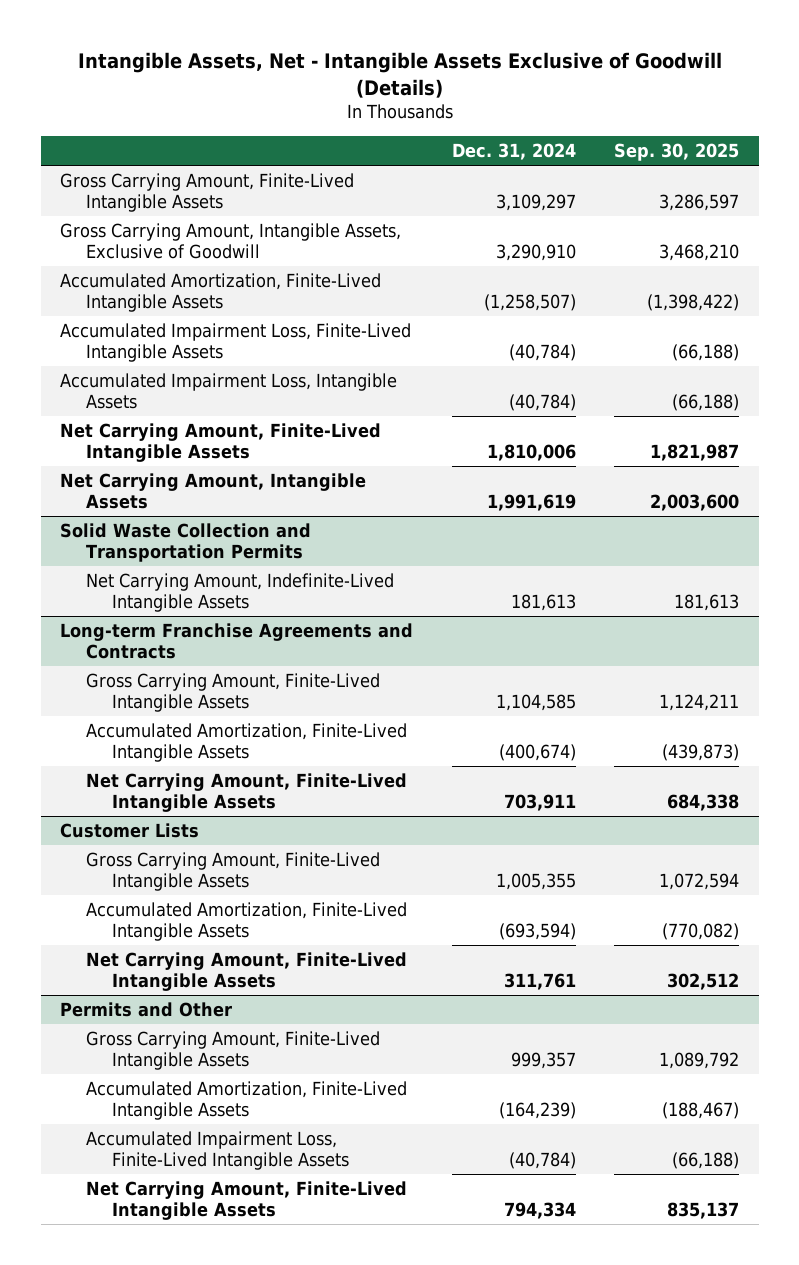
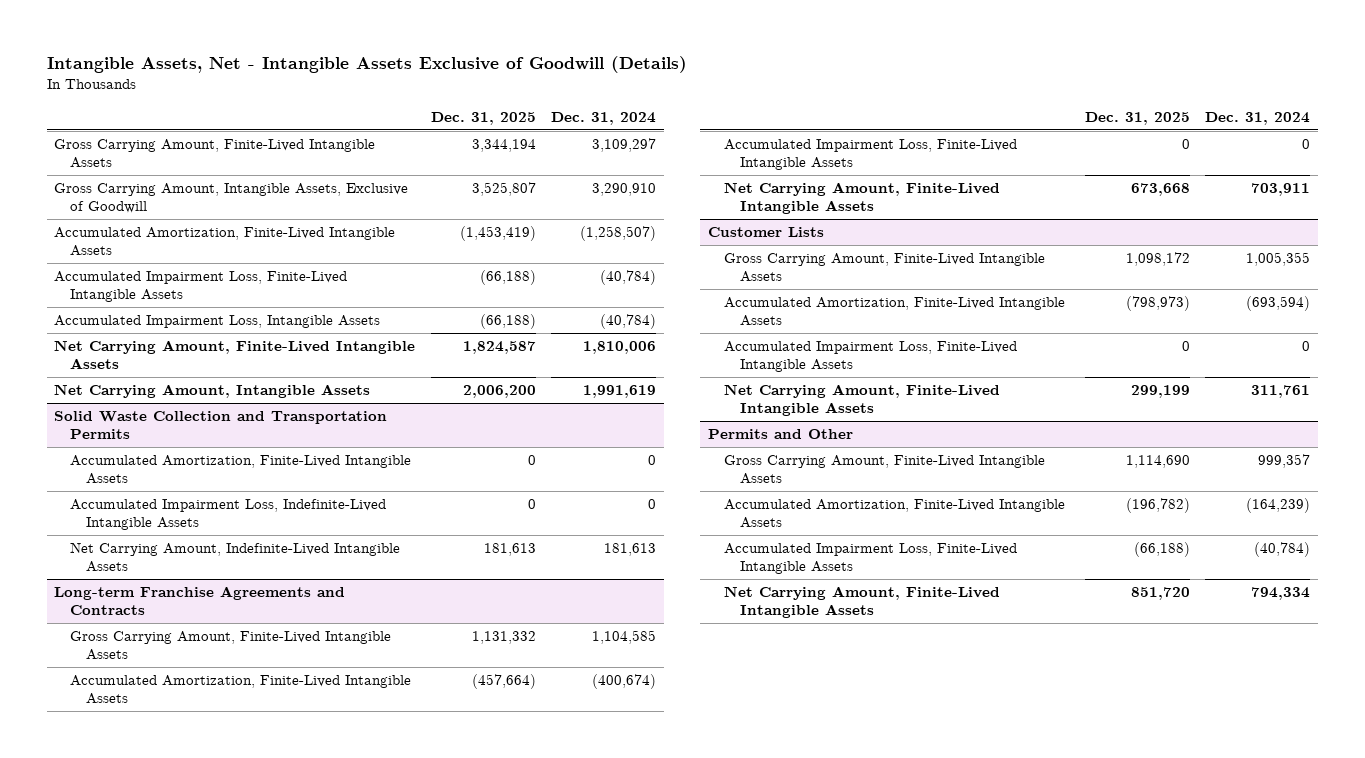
[614,142,740,161] Sep. 30, 2025 -> none
none -> [430,111,536,125] Dec. 31, 2025
none -> [70,455,412,484] Accumulated Amortization, Finite-Lived Intangible Assets
none -> [70,499,387,530] Accumulated Impairment Loss, Indefinite-Lived Intangible Assets
none -> [723,139,1017,170] Accumulated Impairment Loss, Finite-Lived Intangible Assets
none -> [723,341,1017,372] Accumulated Impairment Loss, Finite-Lived Intangible Assets

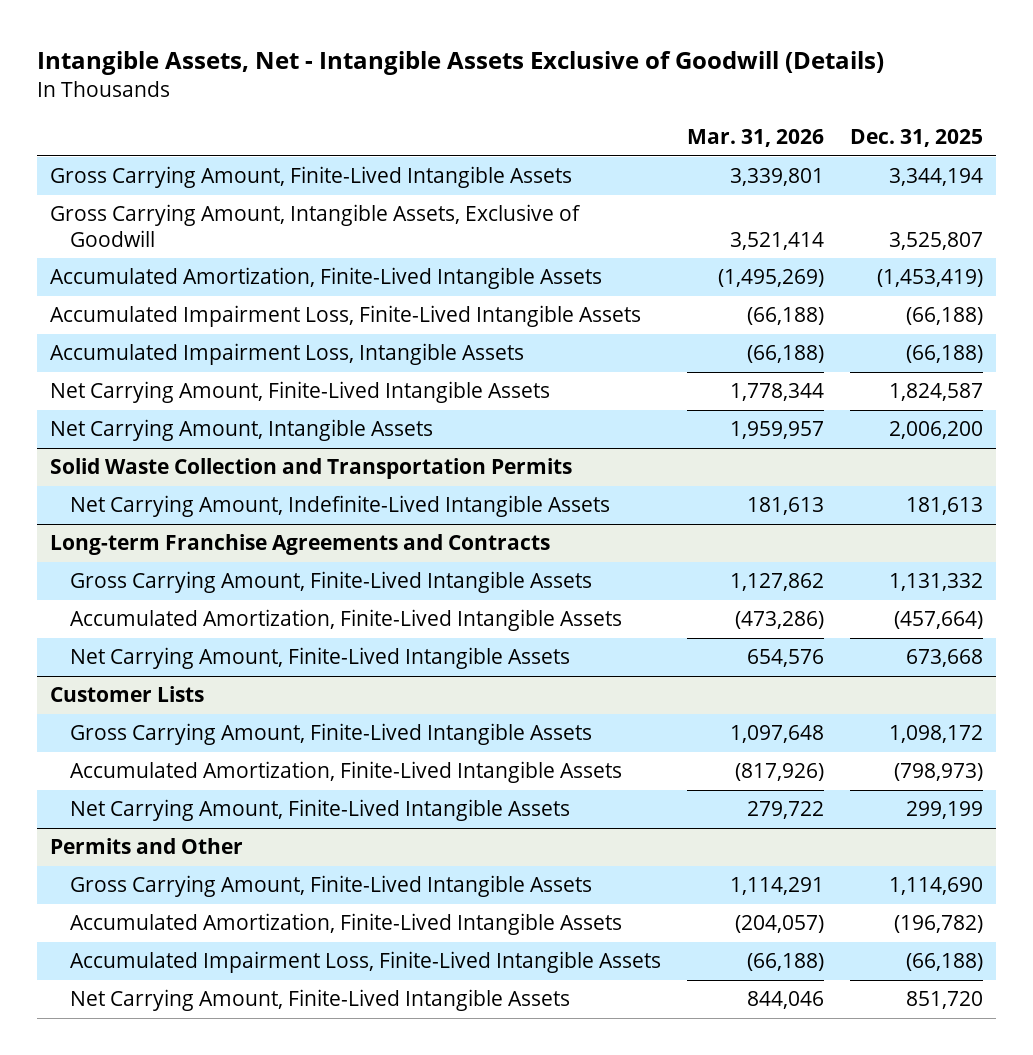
[551,111,657,125] Dec. 31, 2024 -> none
none -> [687,129,825,148] Mar. 31, 2026
[70,455,412,484] Accumulated Amortization, Finite-Lived Intangible Assets -> none
[70,499,387,530] Accumulated Impairment Loss, Indefinite-Lived Intangible Assets -> none
[723,139,1017,170] Accumulated Impairment Loss, Finite-Lived Intangible Assets -> none
[723,341,1017,372] Accumulated Impairment Loss, Finite-Lived Intangible Assets -> none

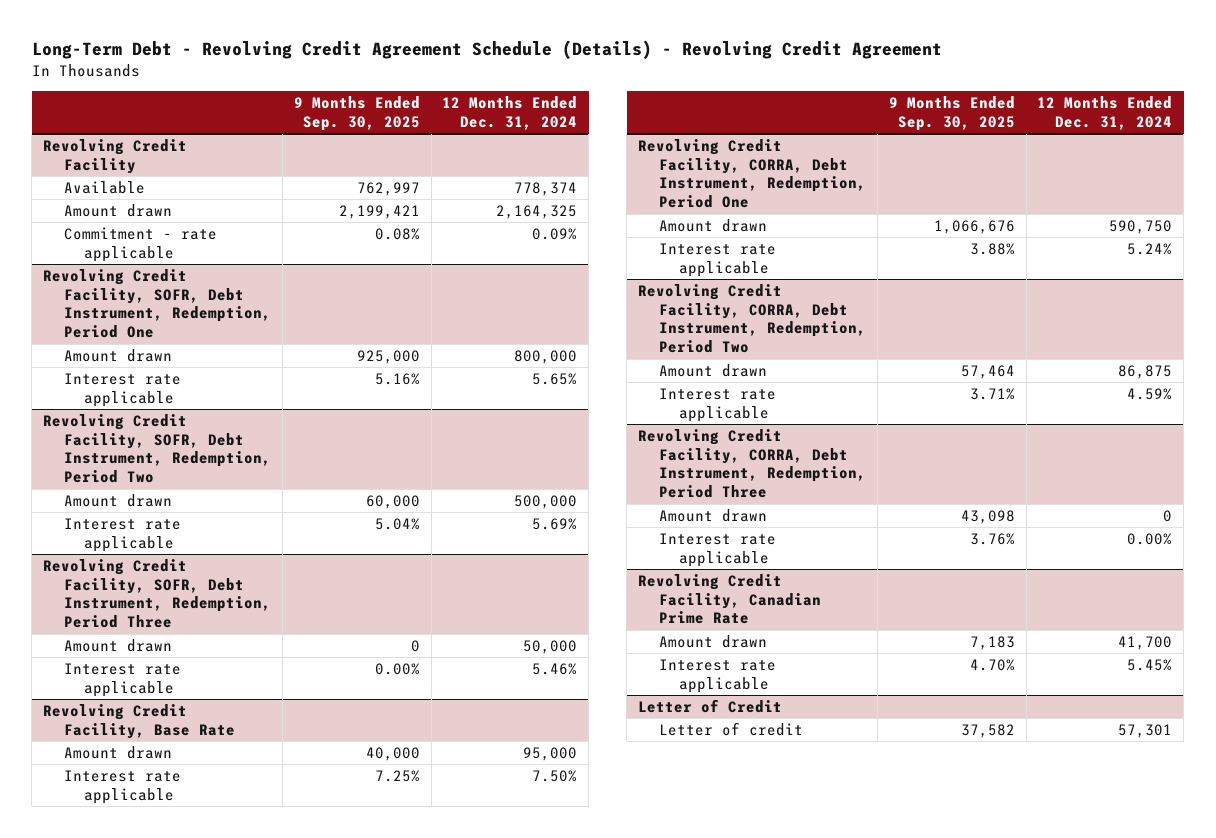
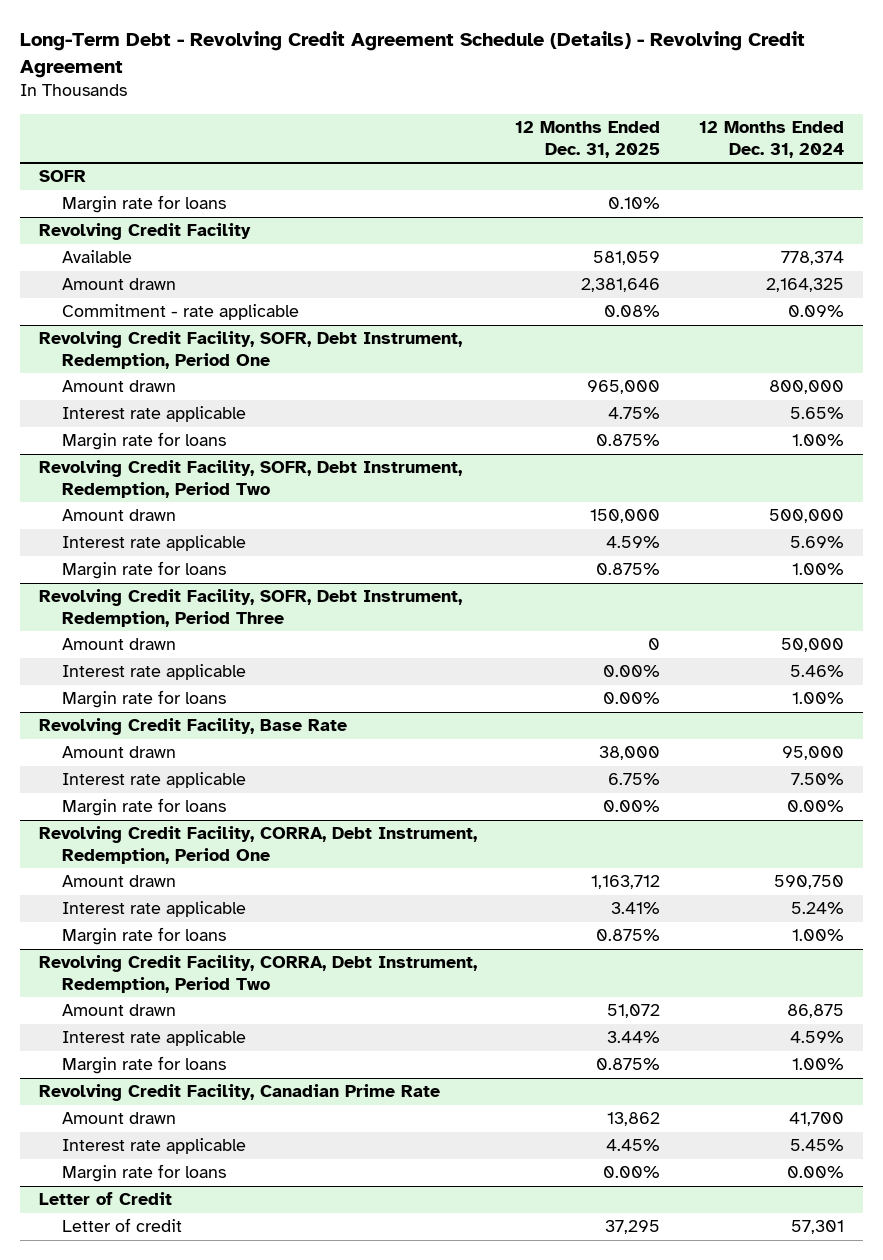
[293,96,420,131] 9 Months Ended Sep. 30, 2025 -> none
none -> [515,121,661,158] 12 Months Ended Dec. 31, 2025
none -> [38,170,86,183] SOFR
none -> [61,195,226,214] Margin rate for loans
none -> [61,432,226,451] Margin rate for loans
none -> [61,561,226,580] Margin rate for loans
none -> [61,690,226,709] Margin rate for loans
none -> [61,798,226,817] Margin rate for loans
none -> [61,927,226,946] Margin rate for loans
[638,429,866,499] Revolving Credit Facility, CORRA, Debt Instrument, Redemption, Period Three -> none
[658,509,767,523] Amount drawn -> none
[658,533,776,567] Interest rate applicable -> none
none -> [61,1056,226,1075] Margin rate for loans
none -> [61,1164,226,1183] Margin rate for loans

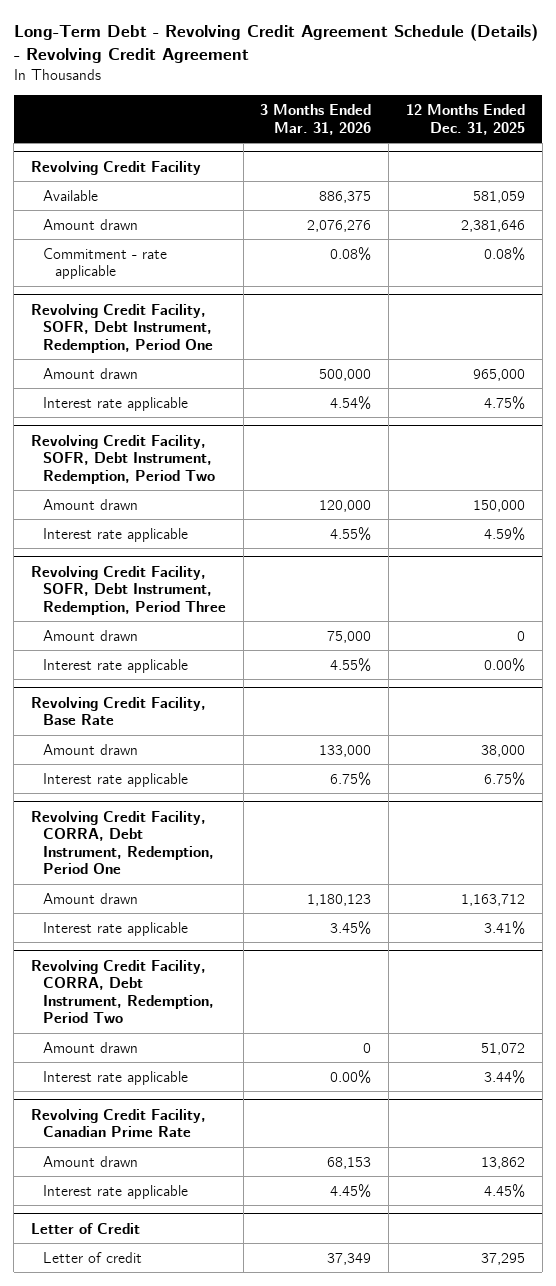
[698,121,844,158] 12 Months Ended Dec. 31, 2024 -> none
none -> [260,104,372,135] 3 Months Ended Mar. 31, 2026
[38,170,86,183] SOFR -> none
[61,195,226,214] Margin rate for loans -> none
[61,432,226,451] Margin rate for loans -> none
[61,561,226,580] Margin rate for loans -> none
[61,690,226,709] Margin rate for loans -> none
[61,798,226,817] Margin rate for loans -> none
[61,927,226,946] Margin rate for loans -> none
[61,1056,226,1075] Margin rate for loans -> none
[61,1164,226,1183] Margin rate for loans -> none

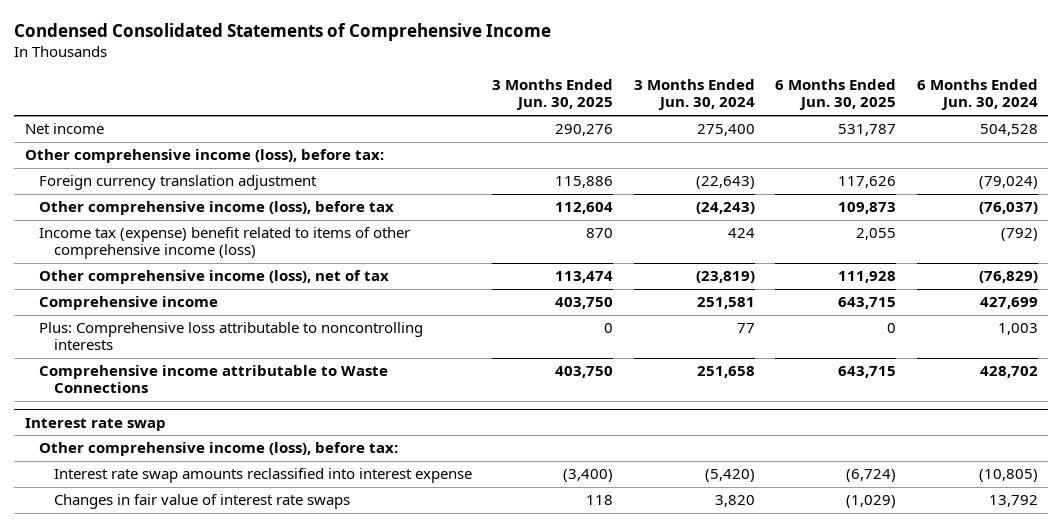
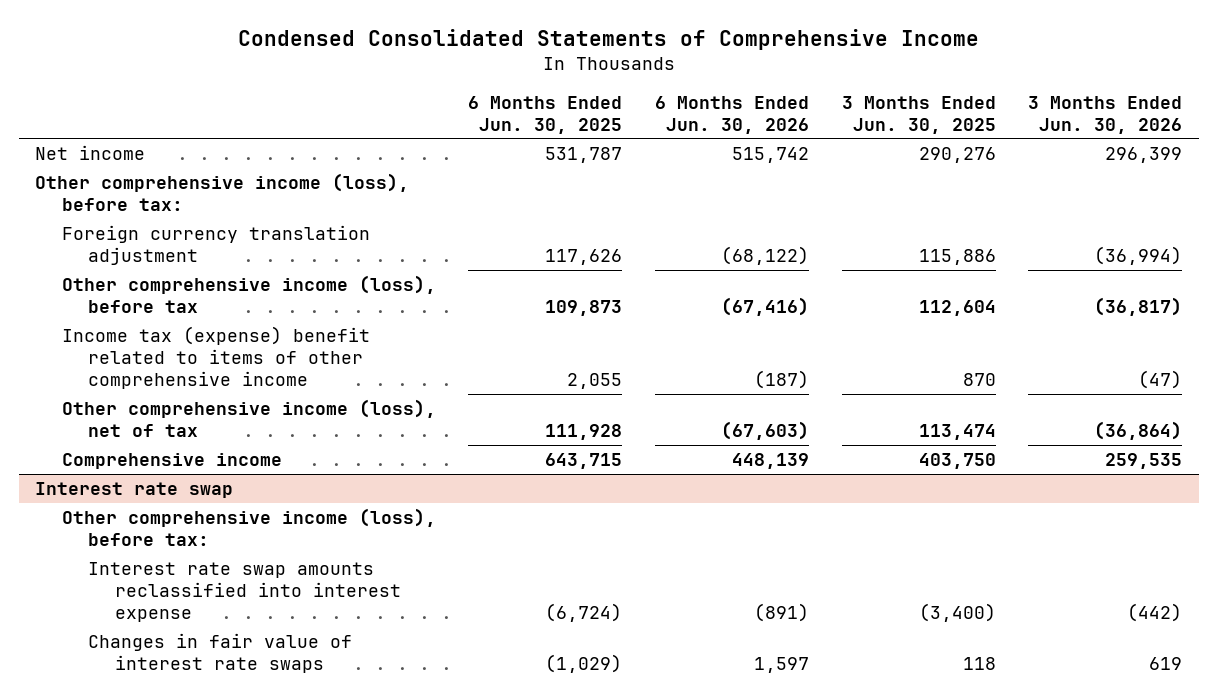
[633,79,755,111] 3 Months Ended Jun. 30, 2024 -> none
[916,79,1038,111] 6 Months Ended Jun. 30, 2024 -> none
none -> [655,95,810,134] 6 Months Ended Jun. 30, 2026
none -> [1028,95,1183,134] 3 Months Ended Jun. 30, 2026
[39,227,411,260] Income tax (expense) benefit related to items of other comprehensive income (loss) -> [61,325,370,389] Income tax (expense) benefit related to items of other comprehensive income
[39,322,424,351] Plus: Comprehensive loss attributable to noncontrolling interests -> none
[39,365,389,394] Comprehensive income attributable to Waste Connections -> none

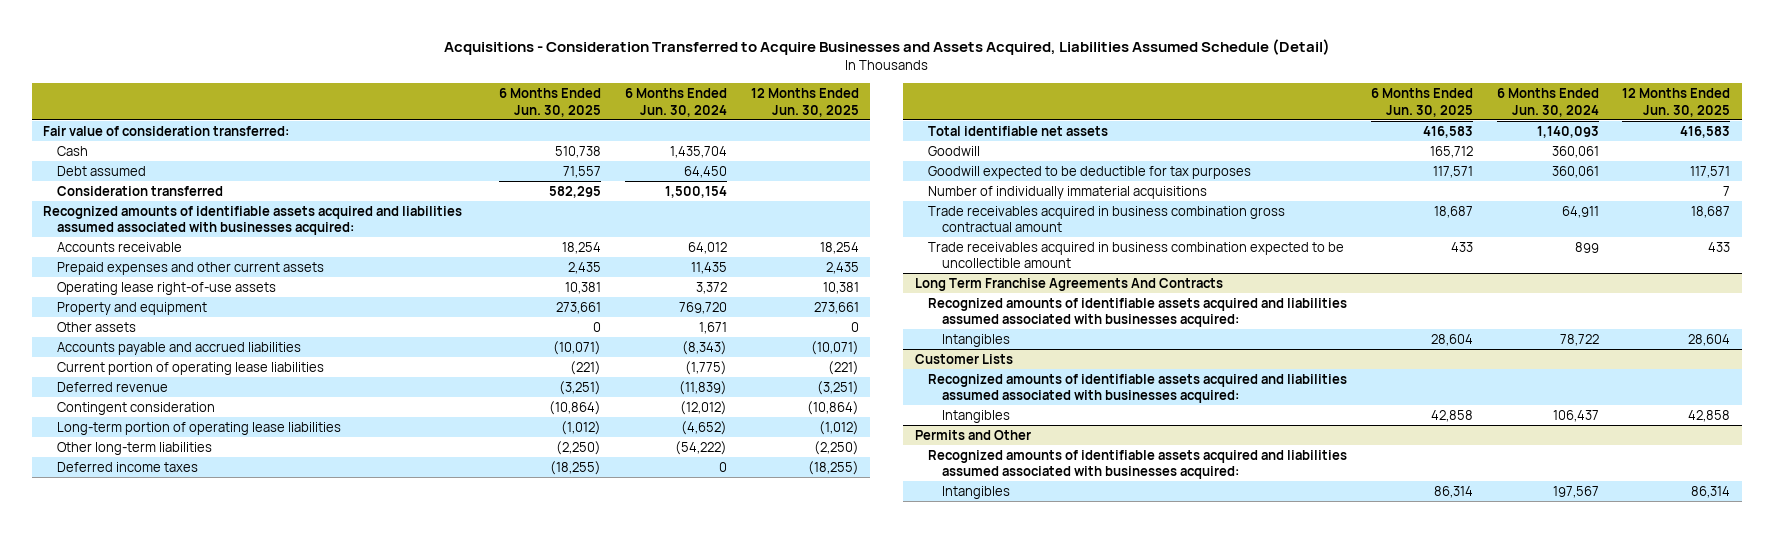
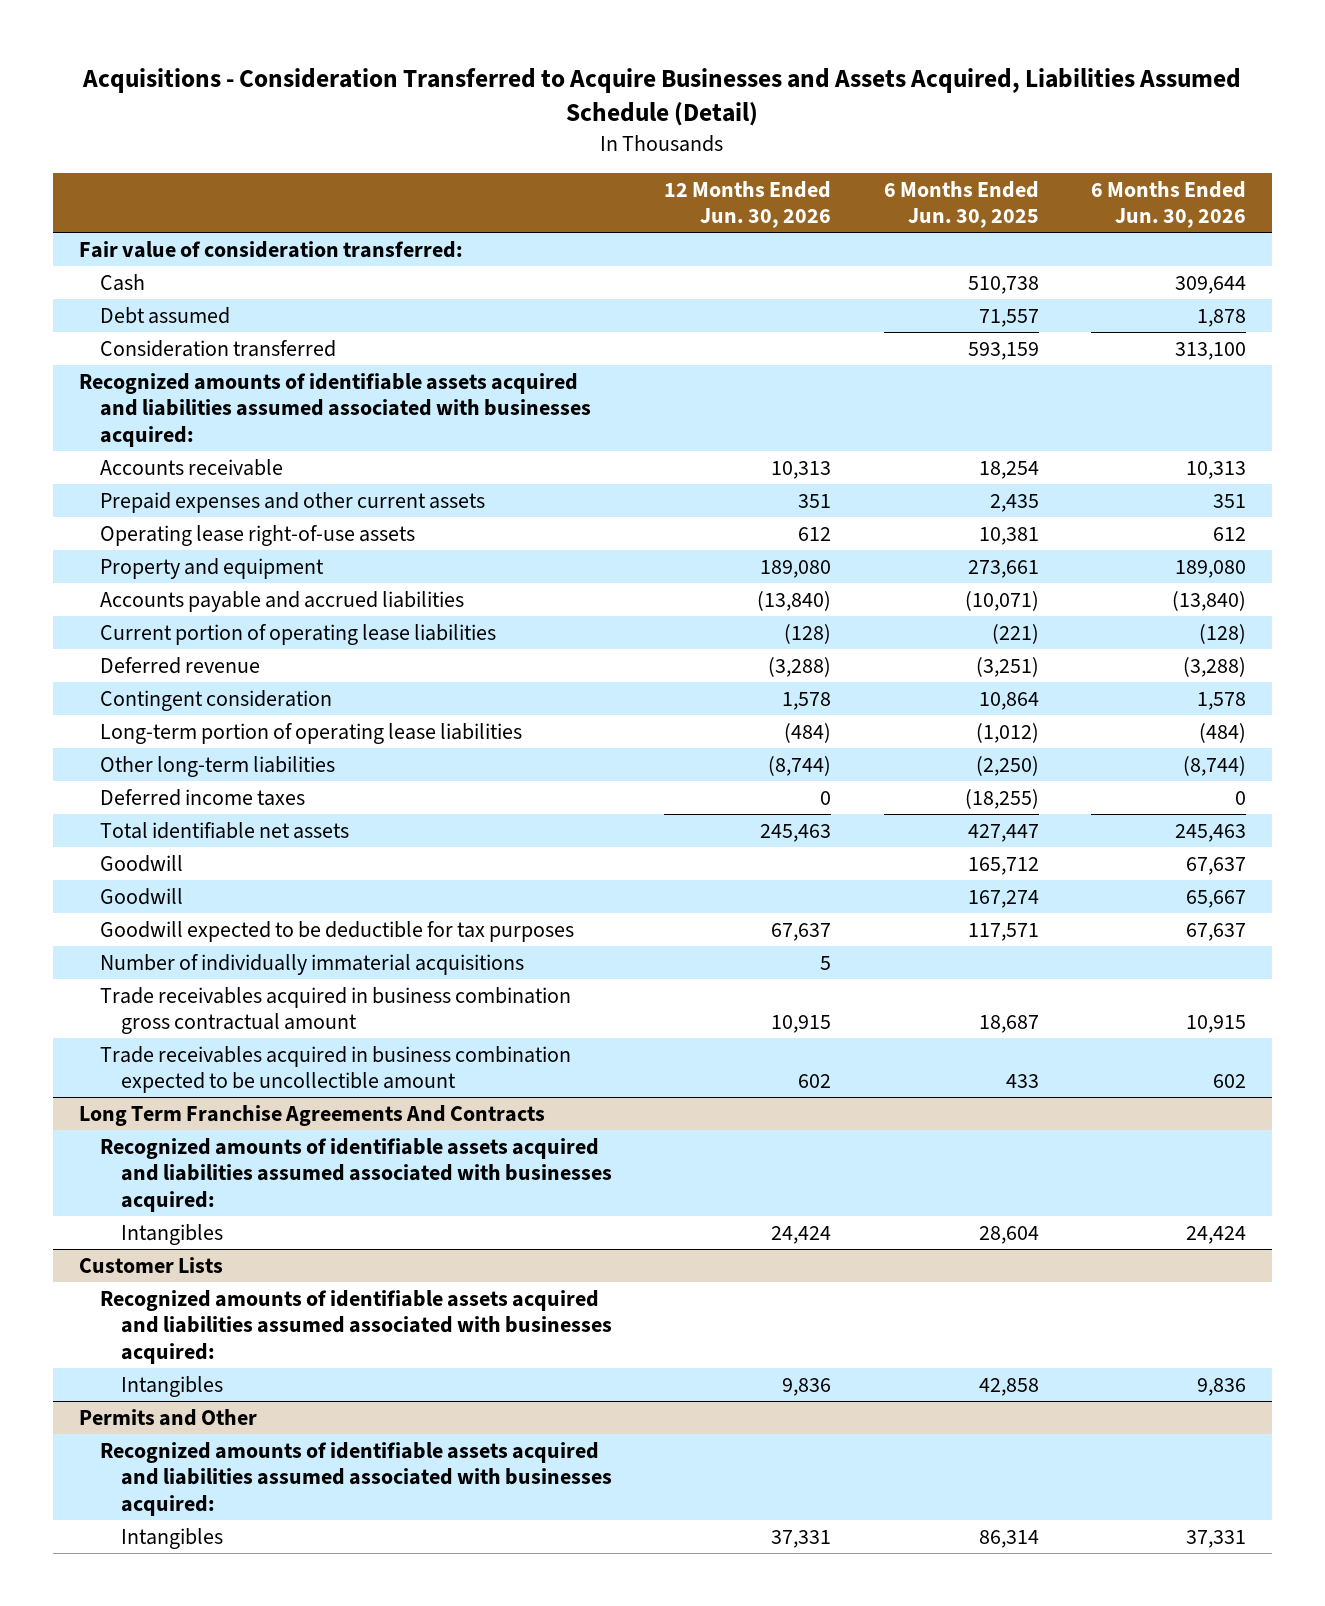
[624,88,727,117] 6 Months Ended Jun. 30, 2024 -> none
[750,88,859,117] 12 Months Ended Jun. 30, 2025 -> none
none -> [664,180,832,229] 12 Months Ended Jun. 30, 2026
none -> [1090,180,1246,229] 6 Months Ended Jun. 30, 2026
[549,185,602,198] 582,295 -> [967,341,1039,360] 593,159
[56,321,136,332] Other assets -> none
[549,400,602,415] (10,864) -> [978,691,1039,710] 10,864
[1423,125,1474,138] 416,583 -> [967,823,1039,842] 427,447
none -> [99,887,183,905] Goodwill

